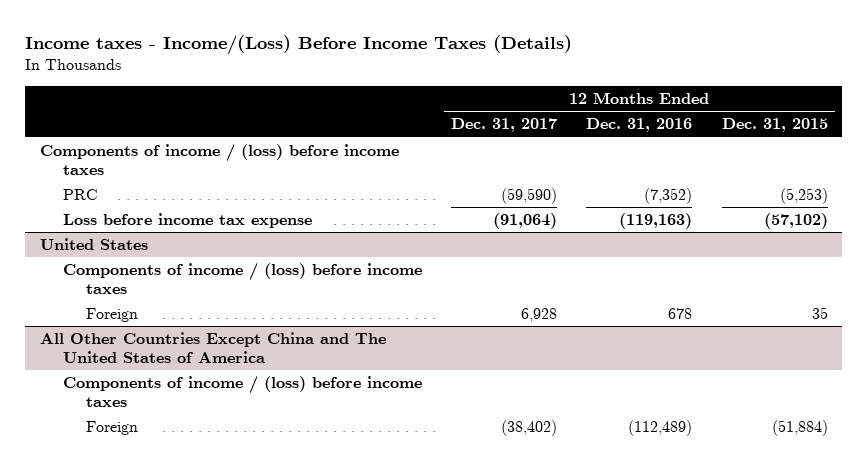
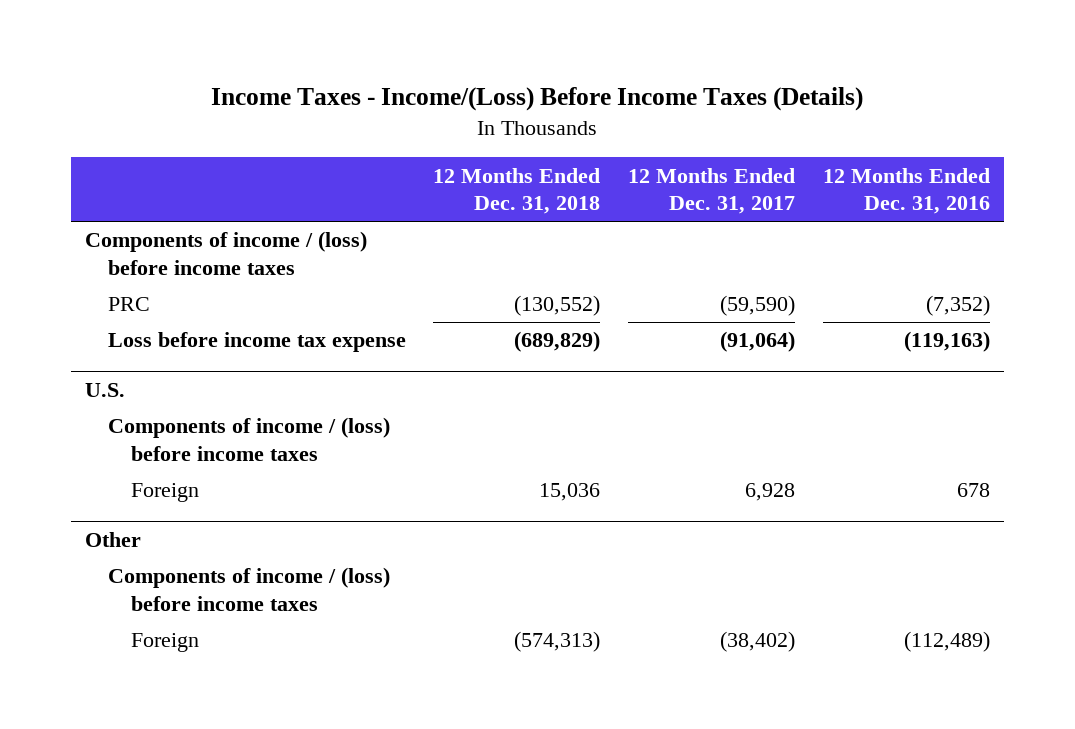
[25,35,573,56] Income taxes - Income/(Loss) Before Income Taxes (Details) -> [211,87,864,112] Income Taxes - Income/(Loss) Before Income Taxes (Details)
[721,118,828,133] Dec. 31, 2015 -> none
none -> [433,167,601,215] 12 Months Ended Dec. 31, 2018
[39,238,148,251] United States -> [84,383,125,398] U.S.
[39,332,386,363] All Other Countries Except China and The United States of America -> [84,532,141,548] Other

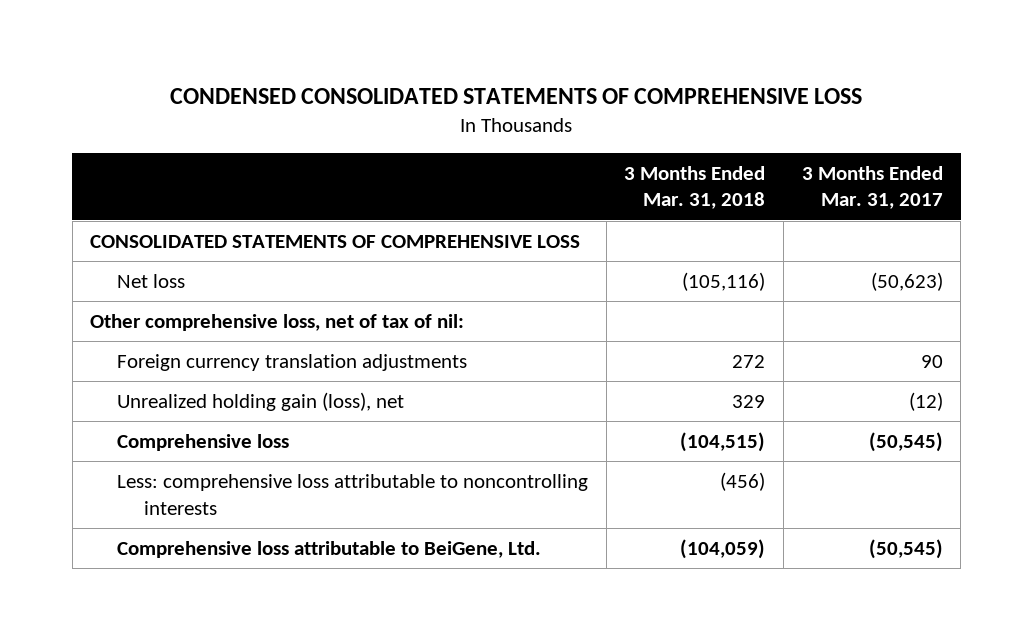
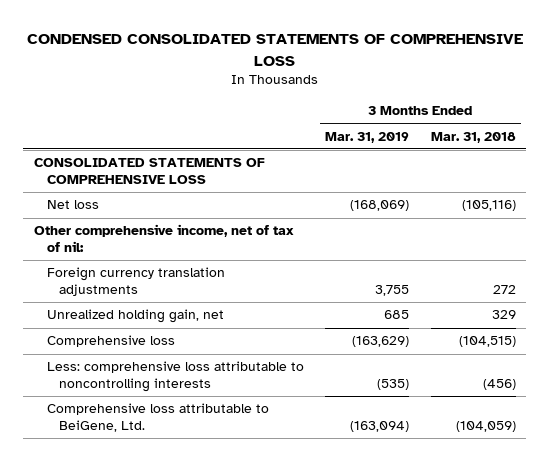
[801,165,943,210] 3 Months Ended Mar. 31, 2017 -> none
none -> [325,131,410,143] Mar. 31, 2019
[90,313,465,331] Other comprehensive loss, net of tax of nil: -> [33,224,294,253] Other comprehensive income, net of tax of nil:
[117,391,405,411] Unrealized holding gain (loss), net -> [46,309,224,324] Unrealized holding gain, net

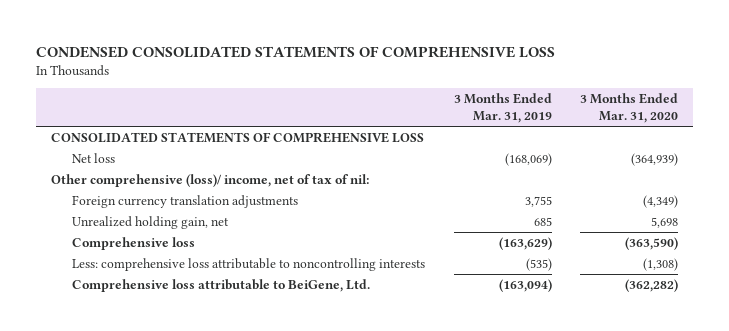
[430,131,516,143] Mar. 31, 2018 -> none
none -> [580,93,679,124] 3 Months Ended Mar. 31, 2020
[33,224,294,253] Other comprehensive income, net of tax of nil: -> [50,173,369,187] Other comprehensive (loss)/ income, net of tax of nil:

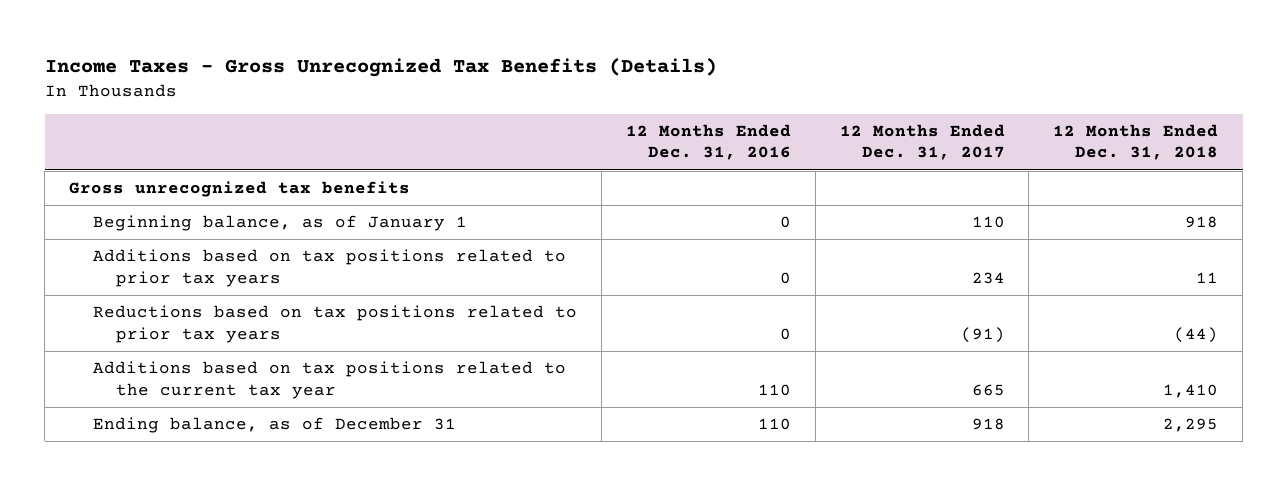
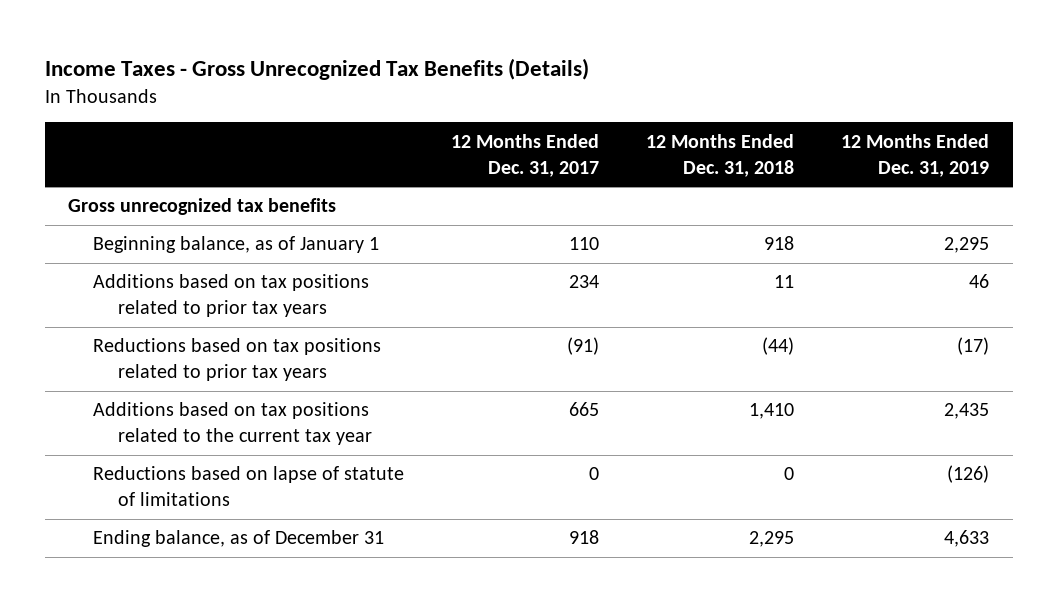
[625,124,791,161] 12 Months Ended Dec. 31, 2016 -> none
none -> [841,133,990,177] 12 Months Ended Dec. 31, 2019
none -> [92,466,404,507] Reductions based on lapse of statute of limitations

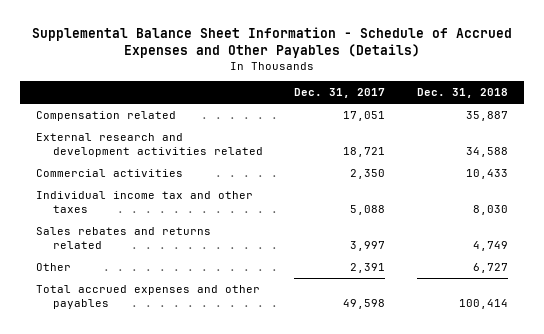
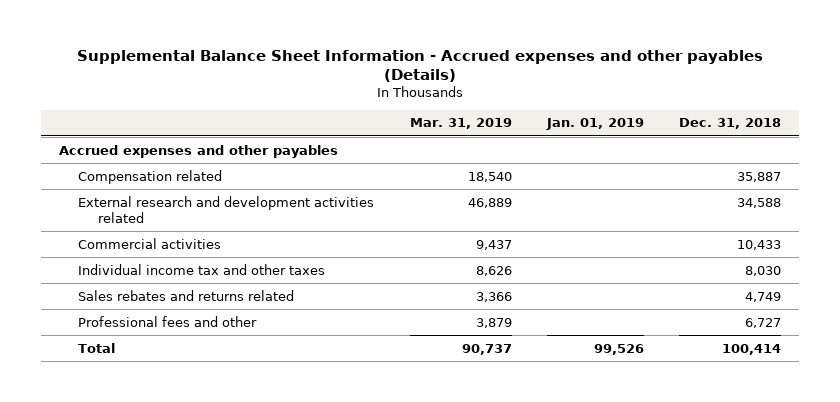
[32,26,513,58] Supplemental Balance Sheet Information - Schedule of Accrued Expenses and Other Payables (Details) -> [76,49,763,83] Supplemental Balance Sheet Information - Accrued expenses and other payables (Details)
[294,87,386,98] Dec. 31, 2017 -> none
none -> [409,118,512,130] Mar. 31, 2019
none -> [545,118,644,131] Jan. 01, 2019
none -> [58,144,338,158] Accrued expenses and other payables
[36,263,72,272] Other -> [78,315,258,327] Professional fees and other
[36,285,261,309] Total accrued expenses and other payables -> [78,342,116,353] Total

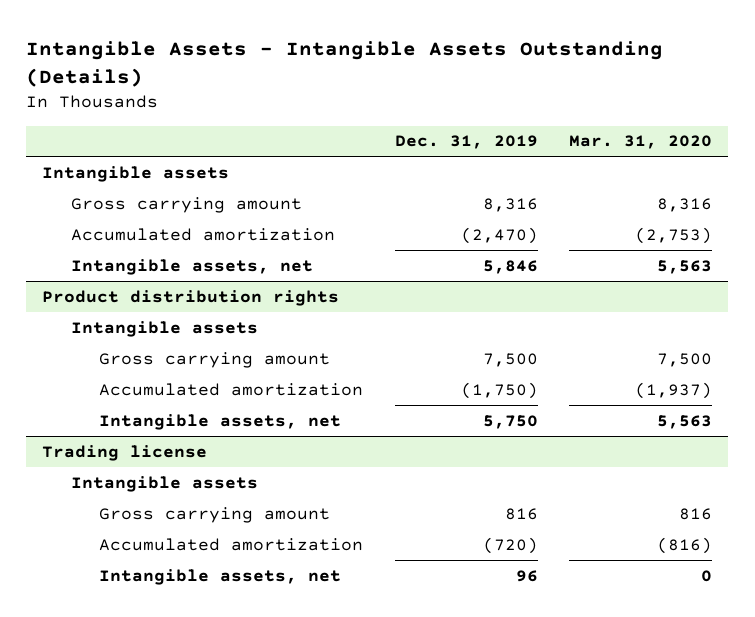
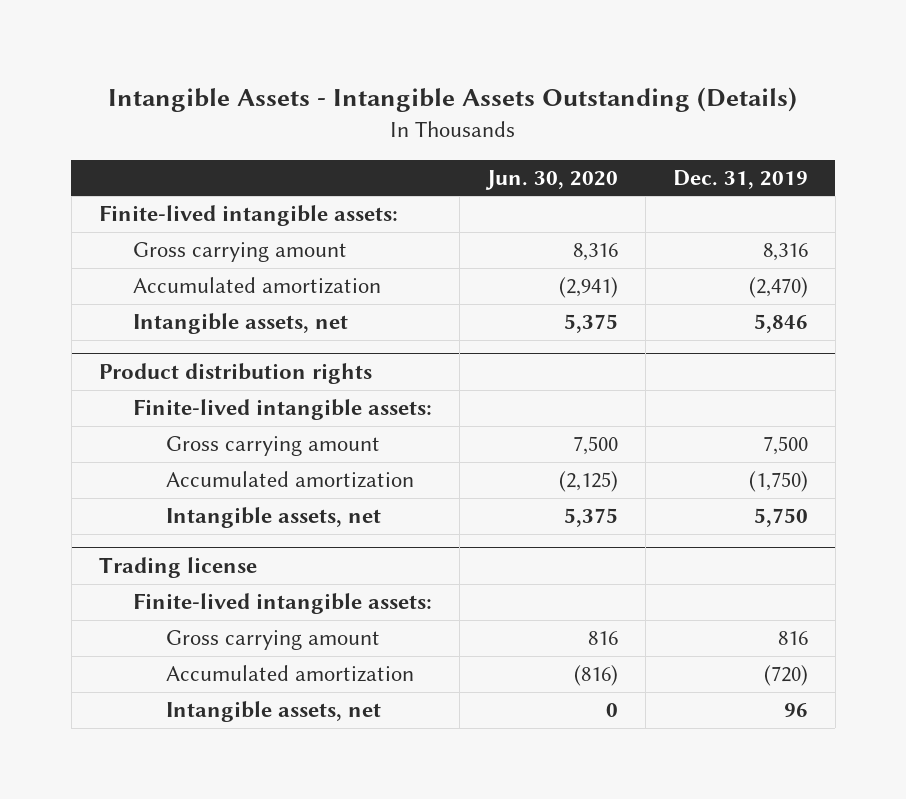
[569,135,713,150] Mar. 31, 2020 -> none
none -> [484,169,618,190] Jun. 30, 2020
[42,165,230,182] Intangible assets -> [98,205,398,227] Finite-lived intangible assets:
[70,320,258,337] Intangible assets -> [132,399,432,421] Finite-lived intangible assets:
[70,475,258,492] Intangible assets -> [132,593,432,615] Finite-lived intangible assets:

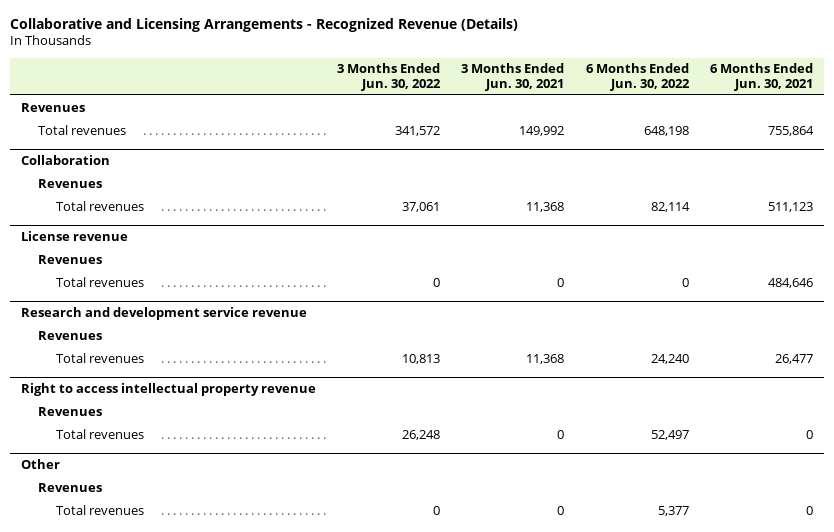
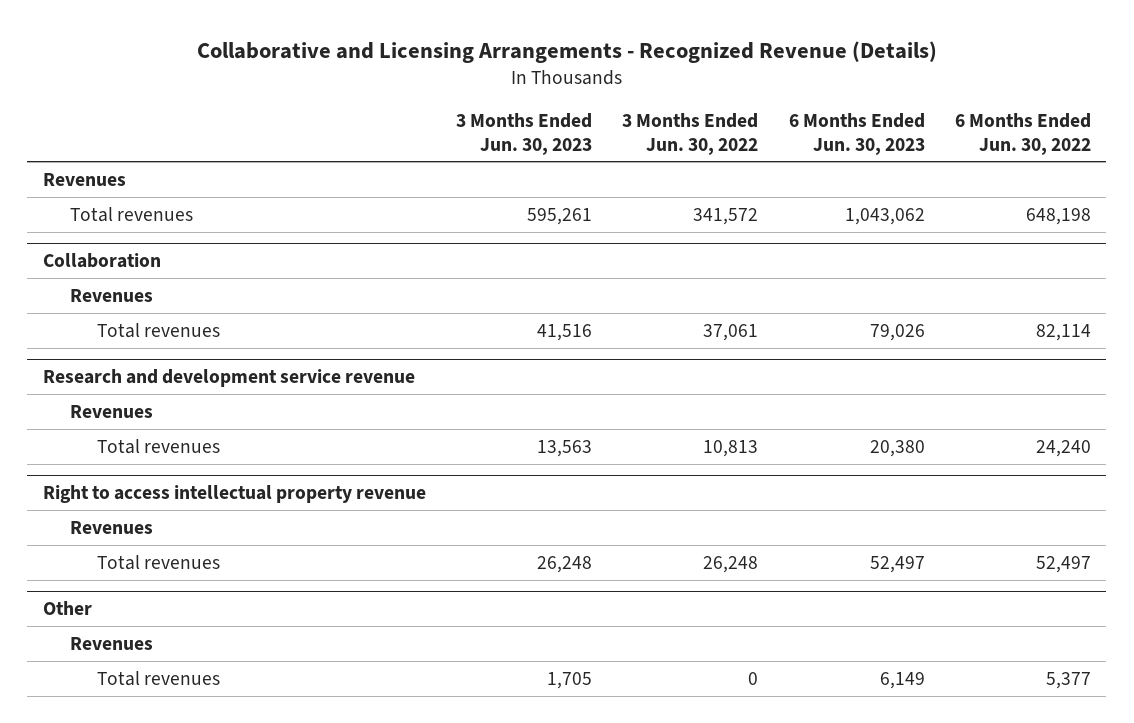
[461,63,565,92] 3 Months Ended Jun. 30, 2021 -> none
[710,63,814,92] 6 Months Ended Jun. 30, 2021 -> none
none -> [455,113,592,155] 3 Months Ended Jun. 30, 2023
none -> [788,113,925,155] 6 Months Ended Jun. 30, 2023
[20,230,128,241] License revenue -> none
[38,254,103,264] Revenues -> none
[56,276,145,287] Total revenues -> none

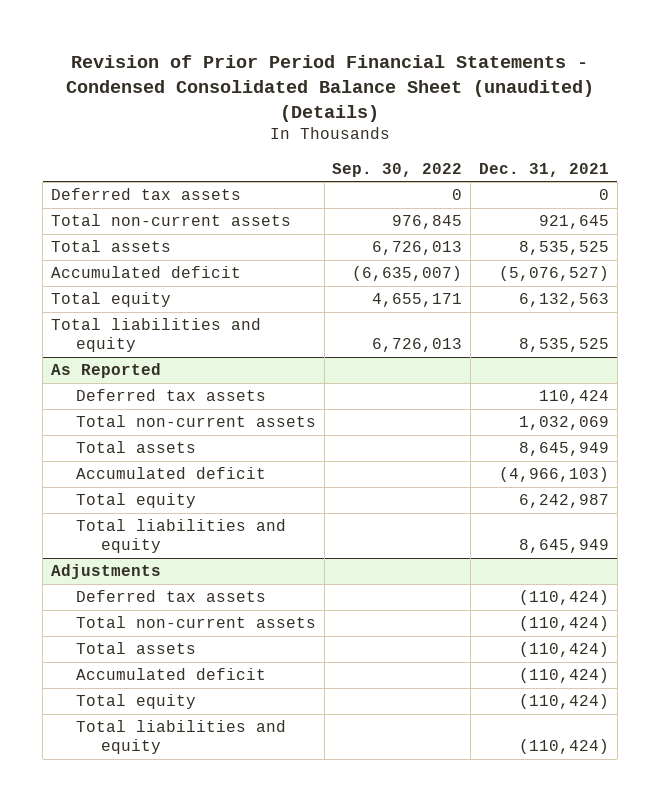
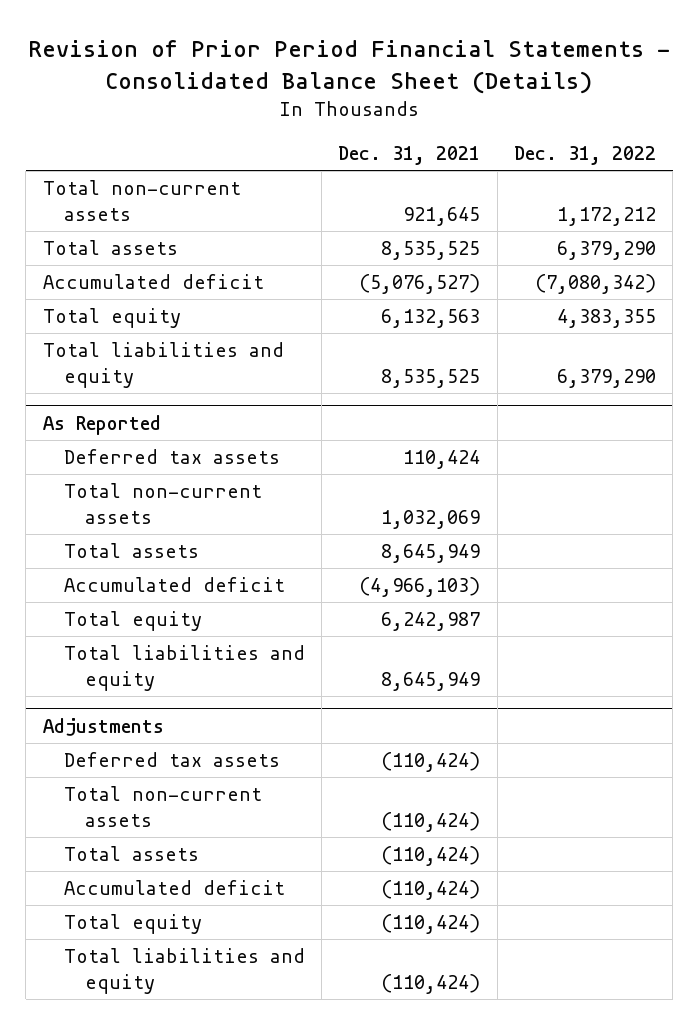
[65,54,594,122] Revision of Prior Period Financial Statements - Condensed Consolidated Balance Sheet (unaudited) (Details) -> [28,40,671,94] Revision of Prior Period Financial Statements - Consolidated Balance Sheet (Details)
[332,162,463,177] Sep. 30, 2022 -> none
none -> [513,146,656,166] Dec. 31, 2022
[50,188,241,201] Deferred tax assets -> none

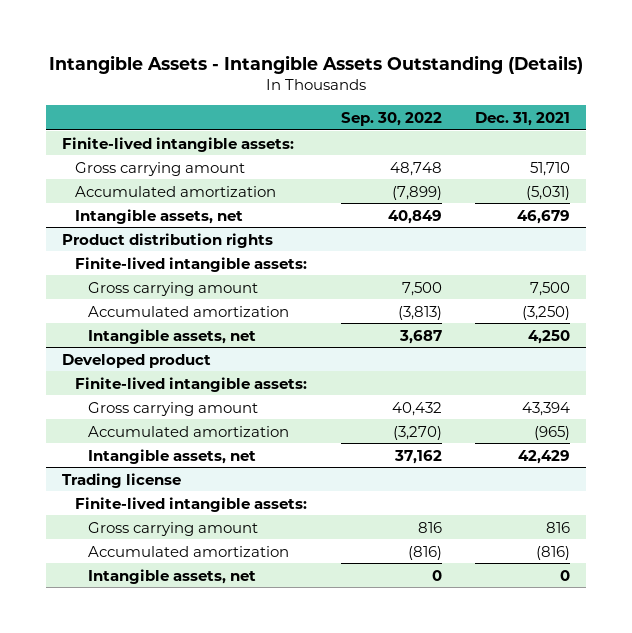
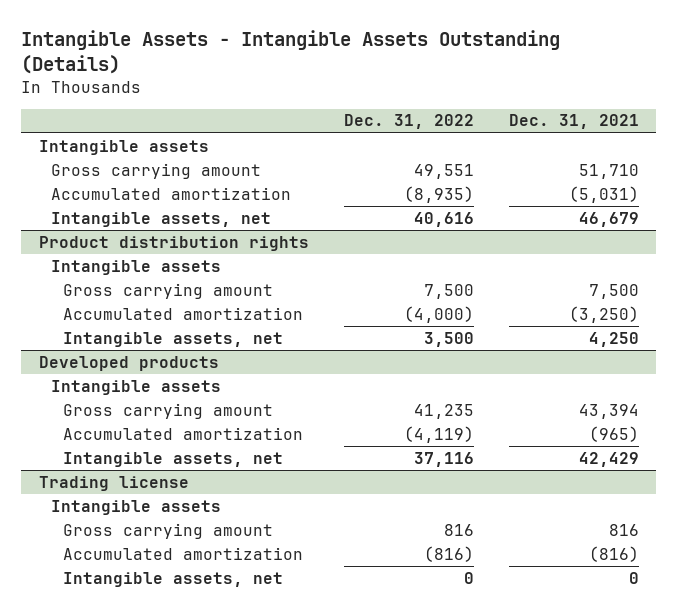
[340,111,442,126] Sep. 30, 2022 -> none
none -> [343,114,474,130] Dec. 31, 2022
[62,136,295,152] Finite-lived intangible assets: -> [38,139,209,155] Intangible assets
[75,256,308,272] Finite-lived intangible assets: -> [50,259,221,275] Intangible assets
[62,353,212,368] Developed product -> [38,355,219,371] Developed products
[75,376,308,392] Finite-lived intangible assets: -> [50,379,221,395] Intangible assets
[75,496,308,512] Finite-lived intangible assets: -> [50,499,221,515] Intangible assets

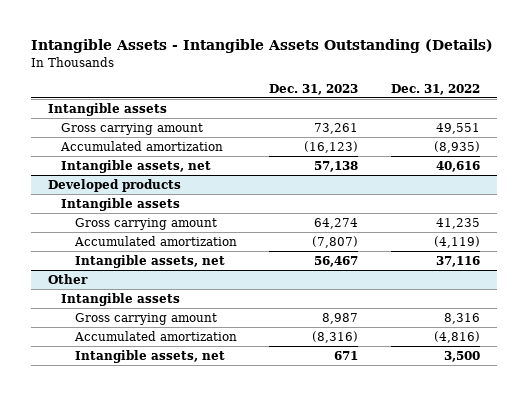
[508,114,639,130] Dec. 31, 2021 -> none
none -> [269,83,359,95] Dec. 31, 2023
[38,235,309,251] Product distribution rights -> none
[50,259,221,275] Intangible assets -> none
[62,282,273,299] Gross carrying amount -> none
[62,306,303,320] Accumulated amortization -> none
[62,331,283,347] Intangible assets, net -> none
[38,475,189,491] Trading license -> none
none -> [47,273,88,284] Other
[443,523,474,536] 816 -> [444,312,481,324] 8,316
[423,545,474,562] (816) -> [434,330,481,343] (4,816)
[463,571,474,584] 0 -> [444,350,481,362] 3,500

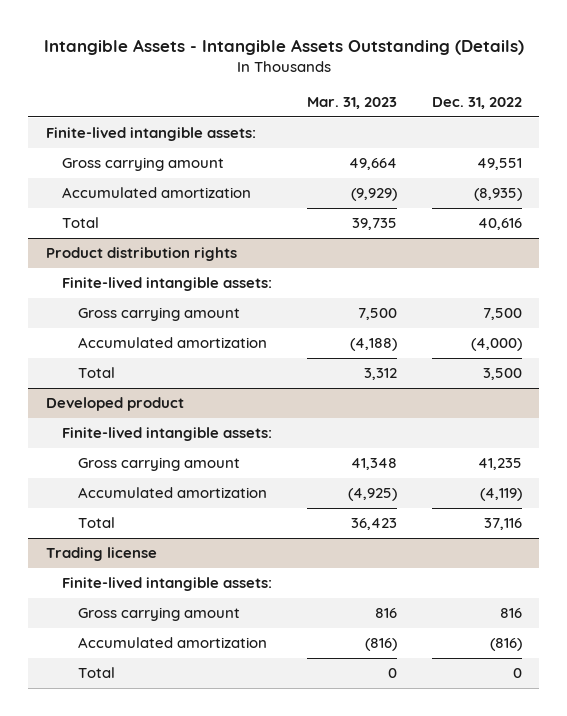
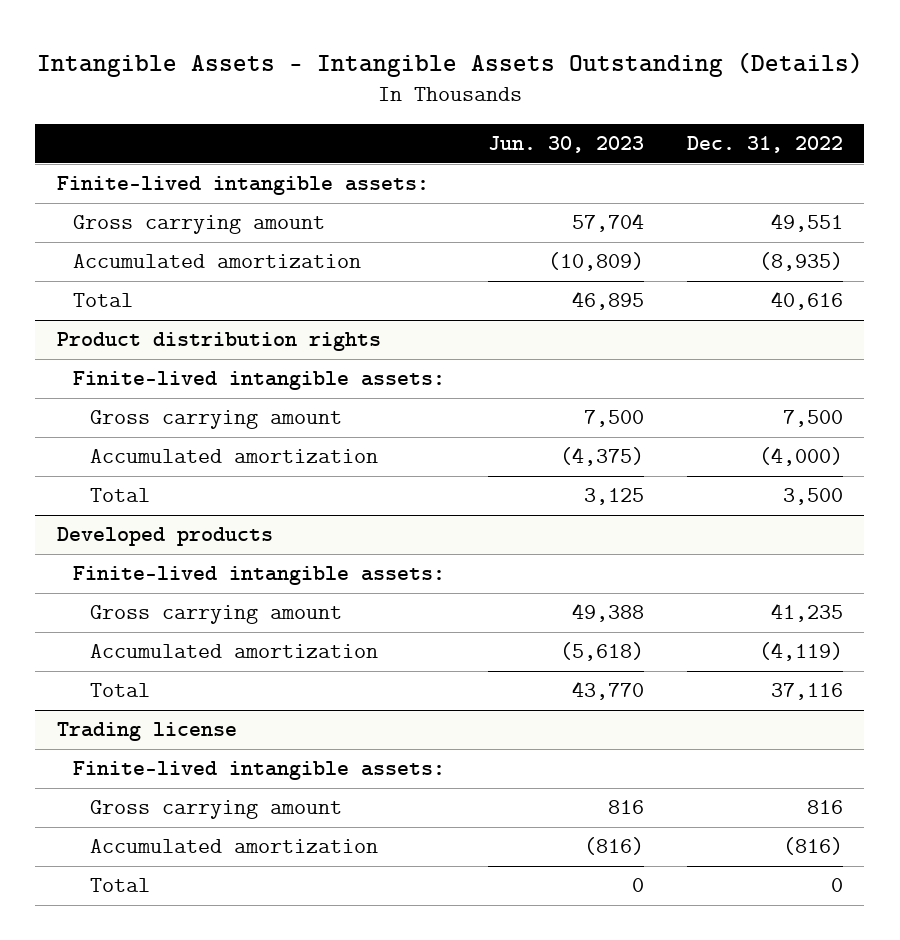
[306,96,397,109] Mar. 31, 2023 -> none
none -> [488,136,645,154] Jun. 30, 2023
[45,397,184,412] Developed product -> [56,527,273,547] Developed products

